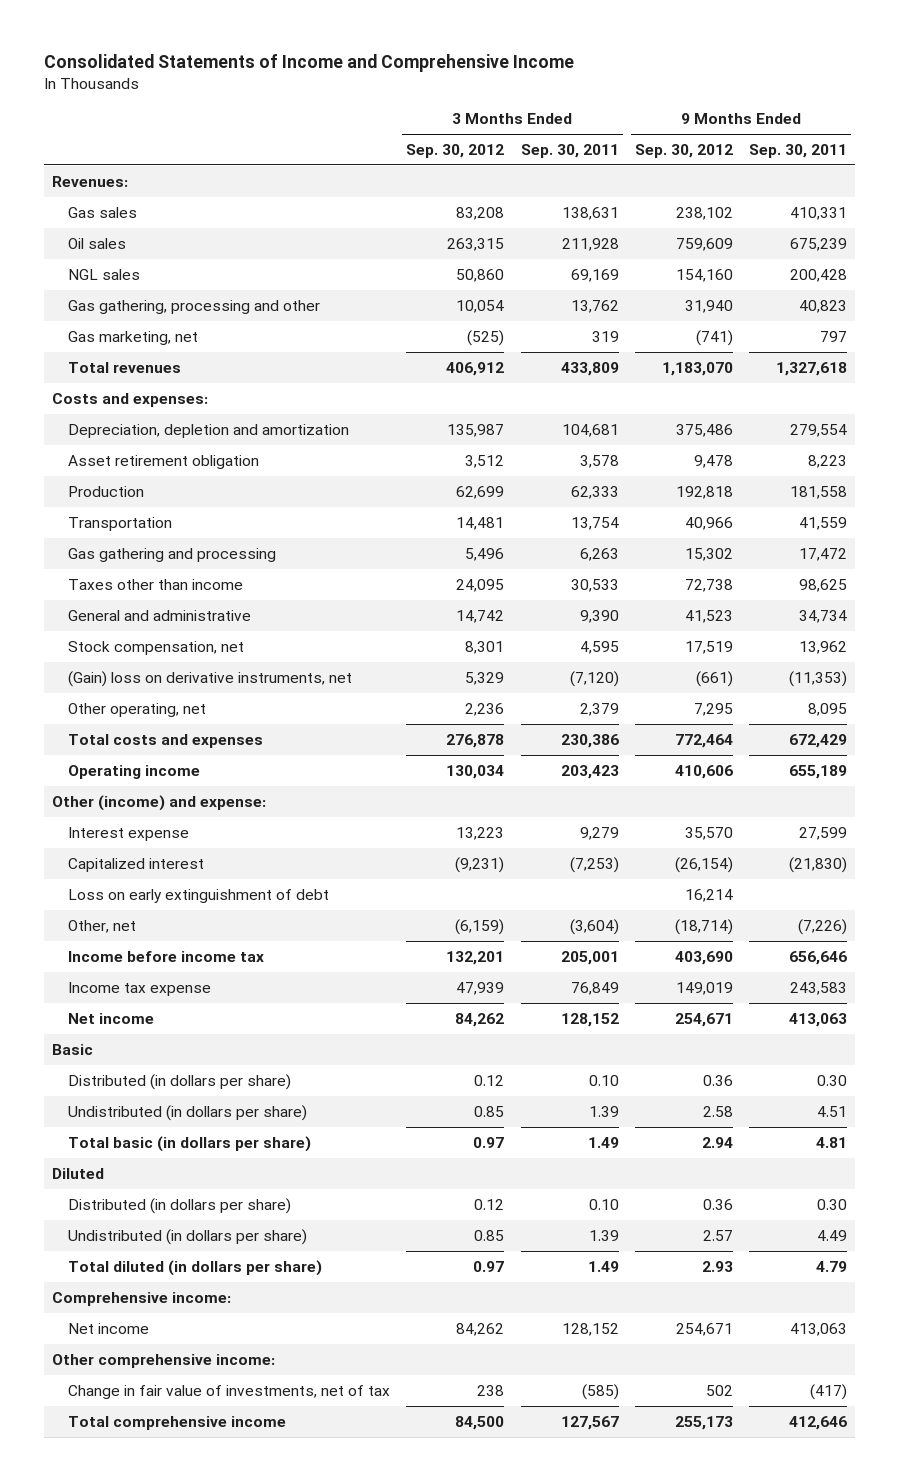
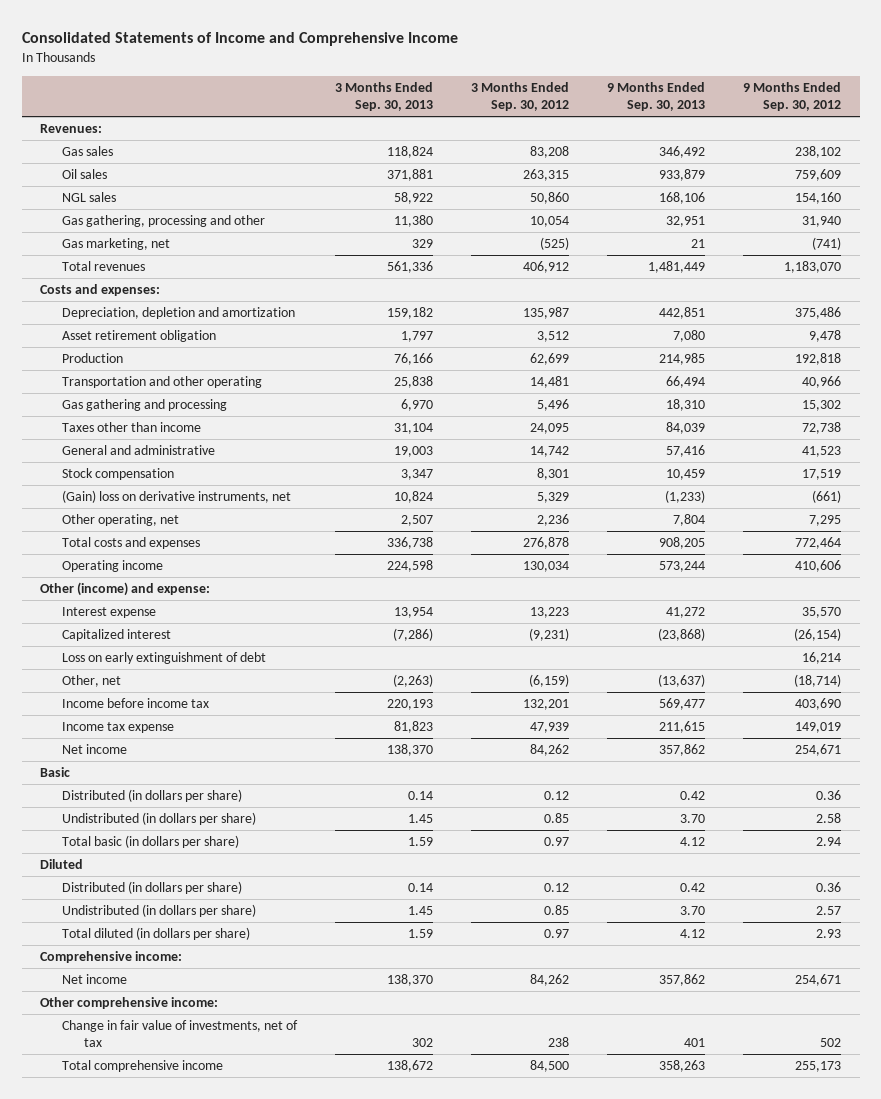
[520,144,619,159] Sep. 30, 2011 -> none
[749,144,848,159] Sep. 30, 2011 -> none
none -> [335,82,434,112] 3 Months Ended Sep. 30, 2013
none -> [606,82,705,112] 9 Months Ended Sep. 30, 2013
[67,516,172,531] Transportation -> [62,376,263,389] Transportation and other operating
[67,640,244,655] Stock compensation, net -> [62,468,175,481] Stock compensation

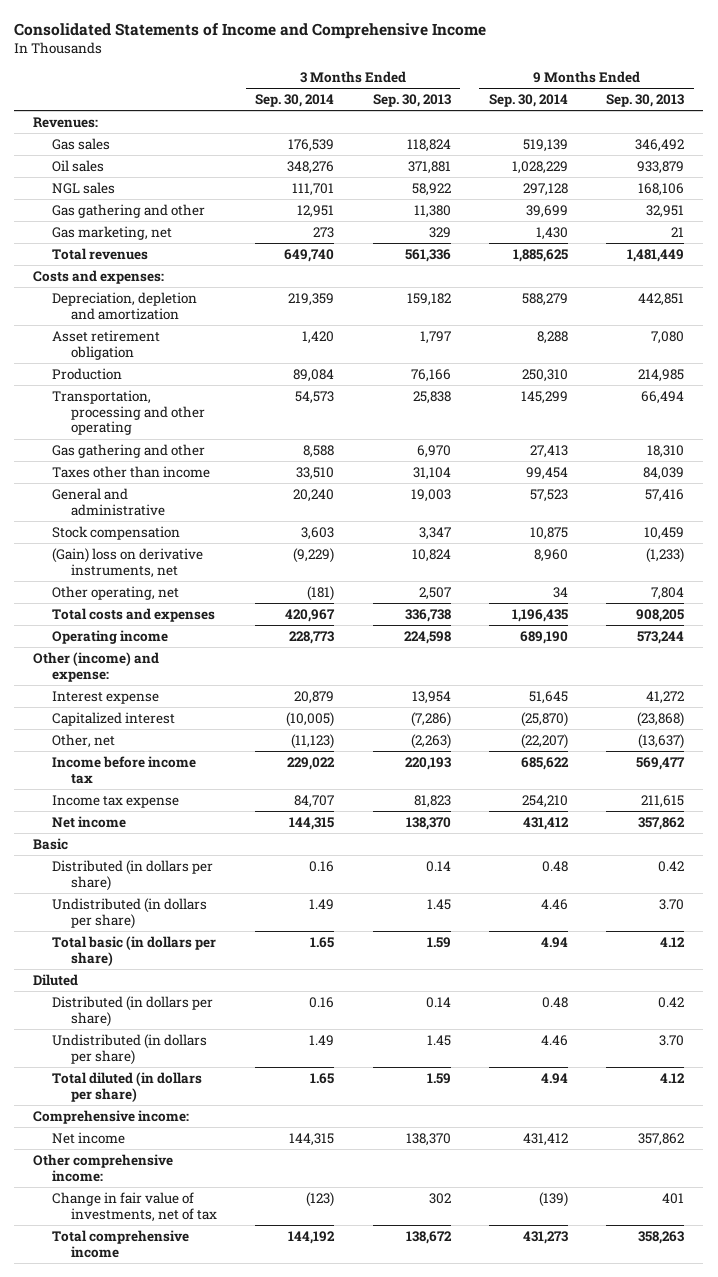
[471,82,570,112] 3 Months Ended Sep. 30, 2012 -> none
[742,82,841,112] 9 Months Ended Sep. 30, 2012 -> none
none -> [255,94,335,108] Sep. 30, 2014
none -> [488,94,568,108] Sep. 30, 2014
[62,215,266,228] Gas gathering, processing and other -> [52,203,206,218] Gas gathering and other
[62,376,263,389] Transportation and other operating -> [52,389,205,436] Transportation, processing and other operating
[62,399,228,412] Gas gathering and processing -> [52,443,206,458] Gas gathering and other
[62,652,267,665] Loss on early extinguishment of debt -> none

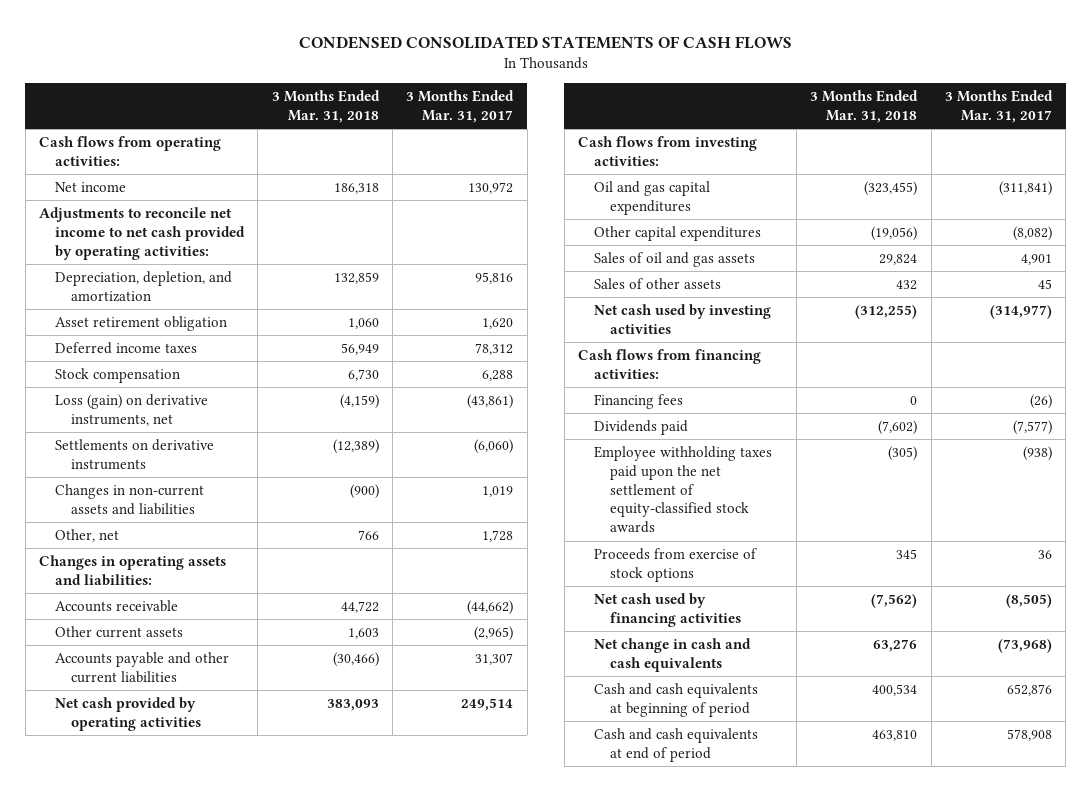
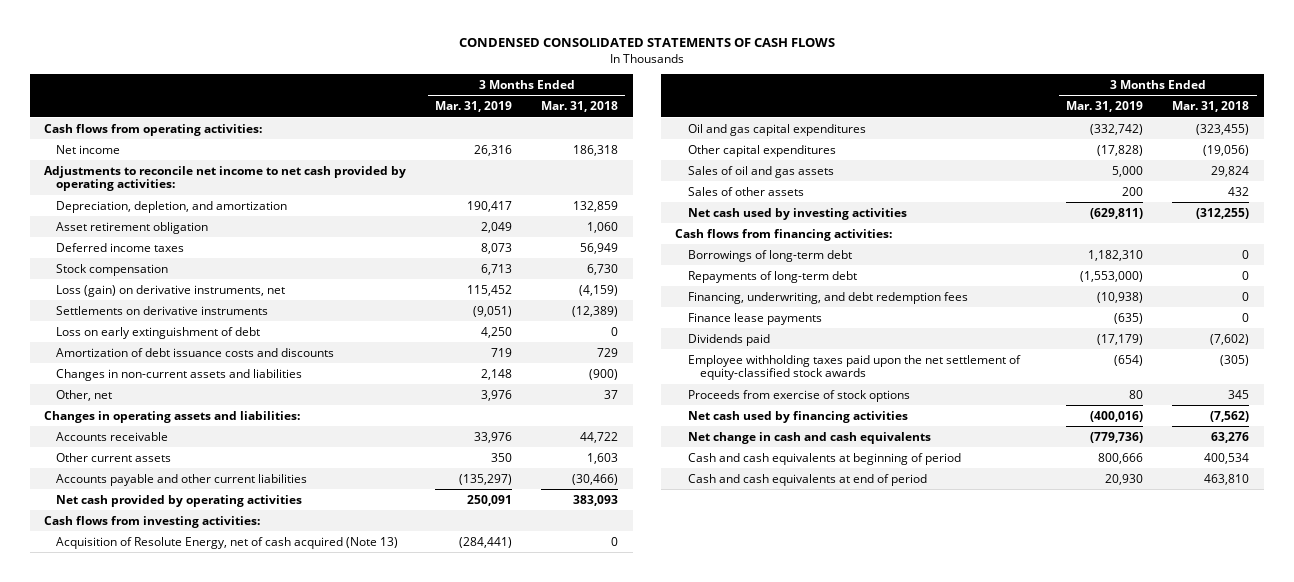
[406,90,515,123] 3 Months Ended Mar. 31, 2017 -> none
none -> [435,100,513,112] Mar. 31, 2019
none -> [56,326,261,339] Loss on early extinguishment of debt
none -> [56,347,335,357] Amortization of debt issuance costs and discounts
[357,529,379,540] 766 -> [604,389,619,399] 37
none -> [56,536,399,549] Acquisition of Resolute Energy, net of cash acquired (Note 13)
[593,393,683,409] Financing fees -> none
none -> [687,249,852,262] Borrowings of long-term debt
none -> [687,270,857,283] Repayments of long-term debt
none -> [687,291,968,304] Financing, underwriting, and debt redemption fees
none -> [687,312,822,325] Finance lease payments

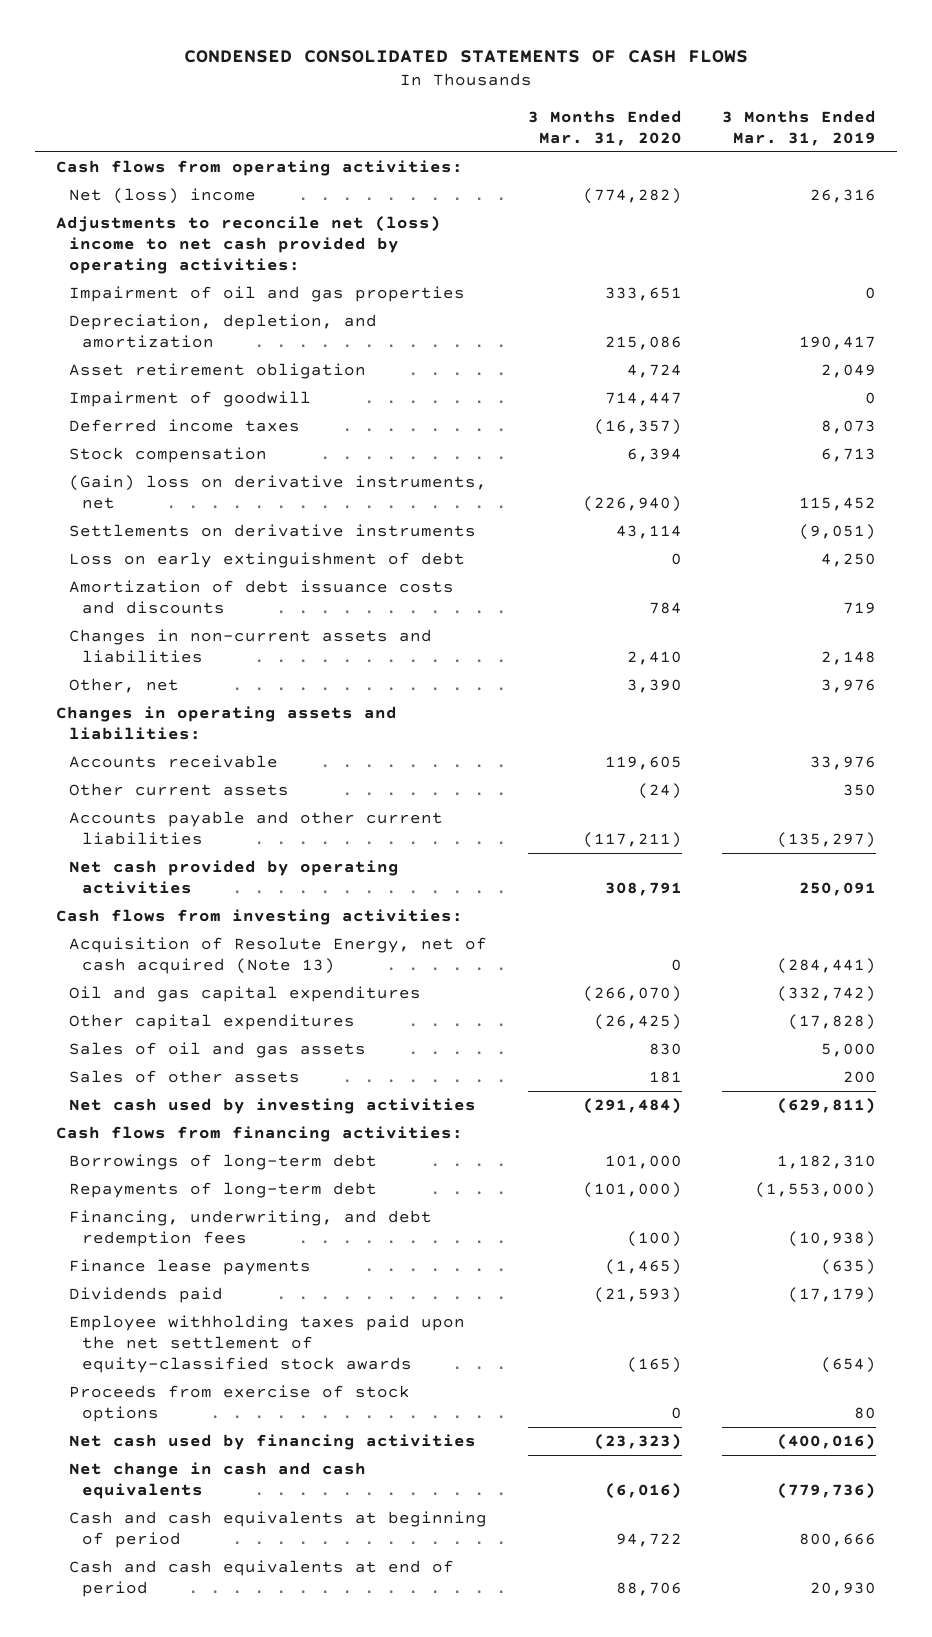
[541,100,619,112] Mar. 31, 2018 -> none
none -> [527,109,682,146] 3 Months Ended Mar. 31, 2020
[56,144,121,154] Net income -> [68,188,256,205] Net (loss) income
[44,165,407,192] Adjustments to reconcile net income to net cash provided by operating activities: -> [55,216,441,275] Adjustments to reconcile net (loss) income to net cash provided by operating activities:
none -> [68,286,465,303] Impairment of oil and gas properties
none -> [68,391,311,408] Impairment of goodwill
[56,284,286,297] Loss (gain) on derivative instruments, net -> [68,475,487,510] (Gain) loss on derivative instruments, net

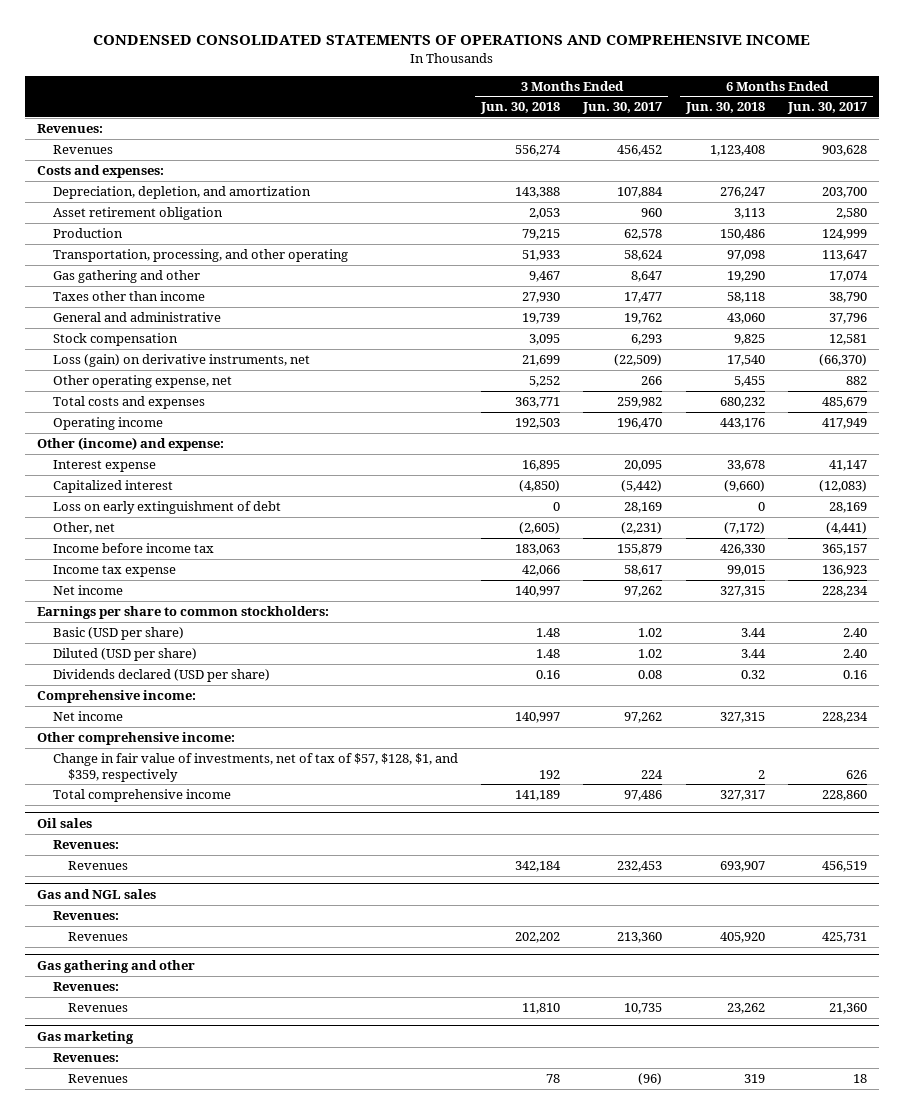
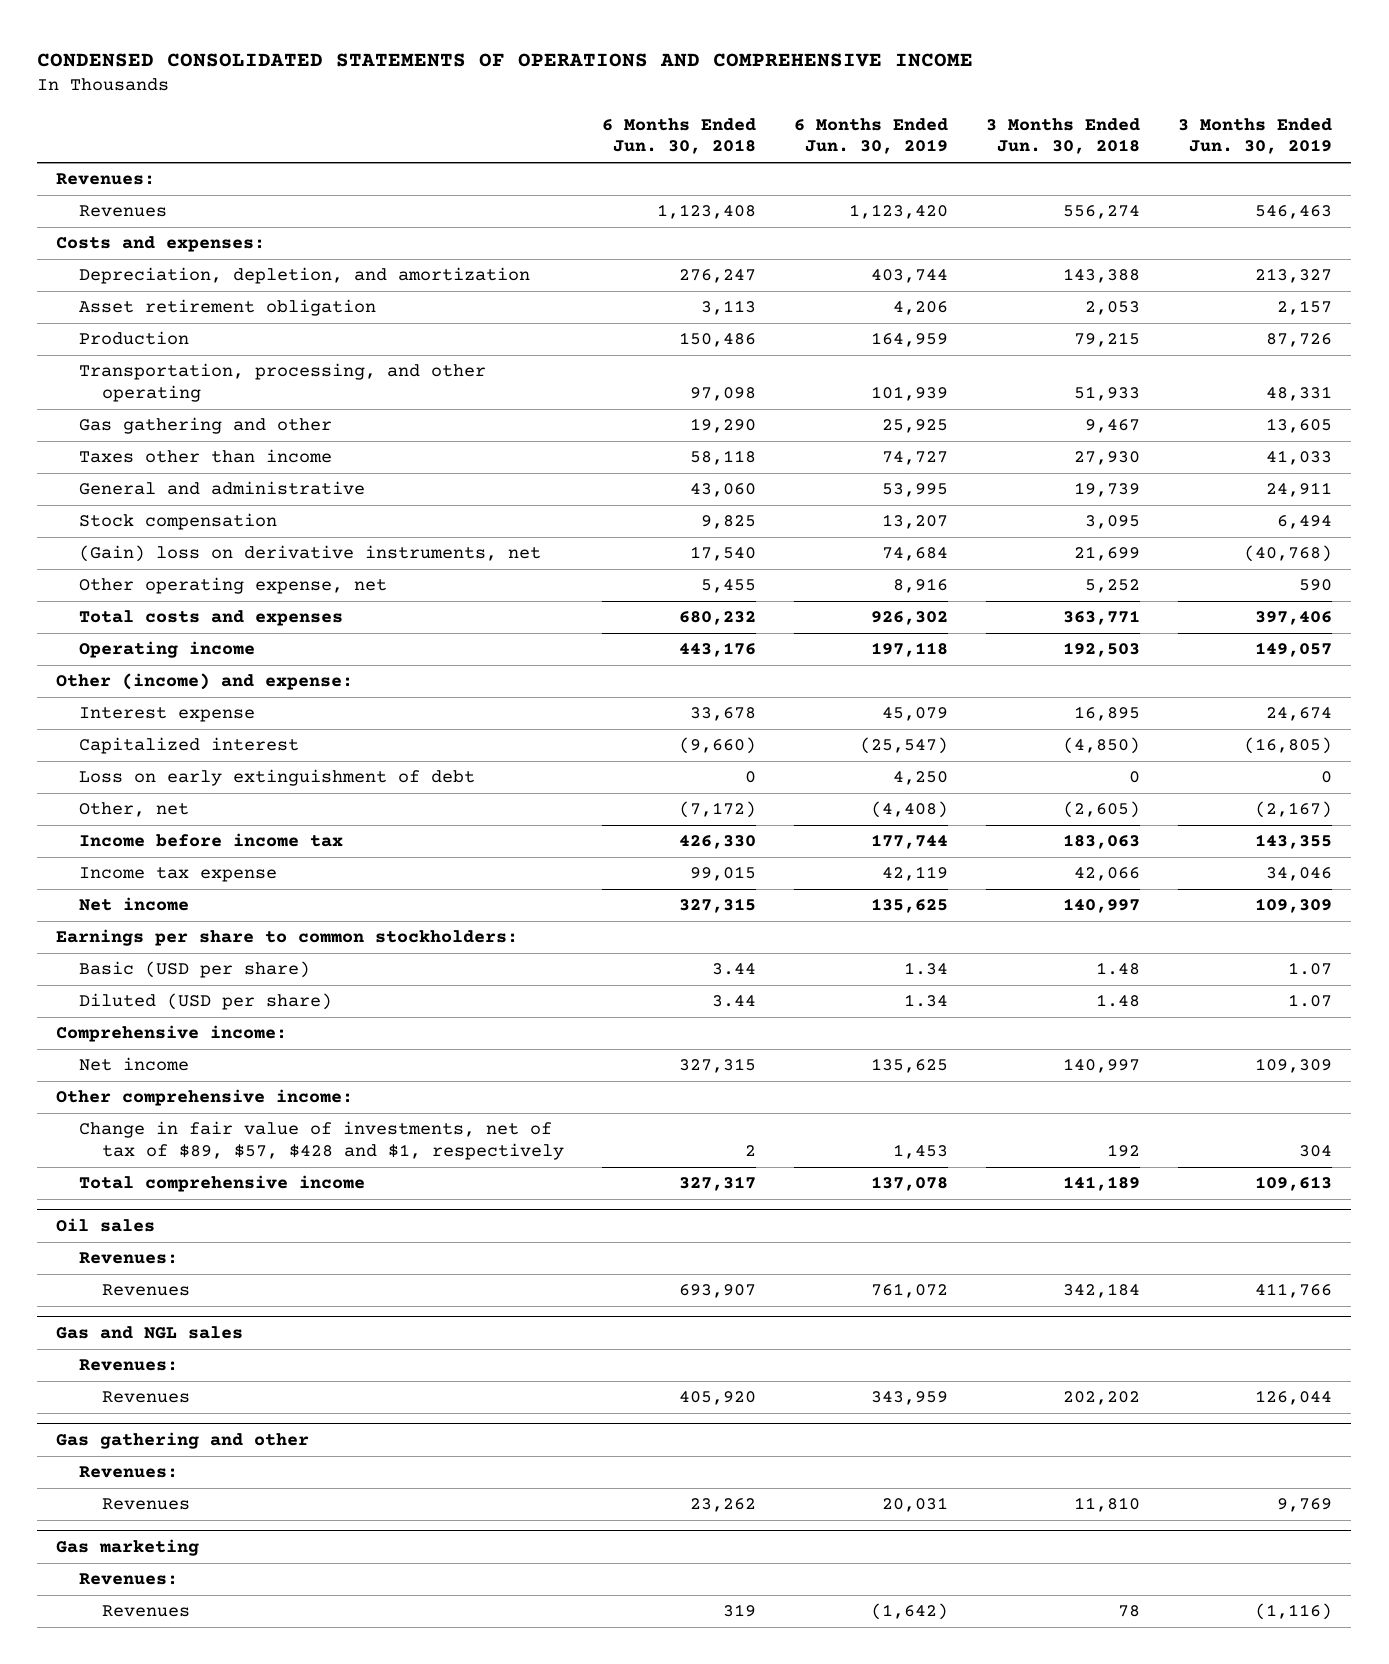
[582,102,663,115] Jun. 30, 2017 -> none
[787,102,868,115] Jun. 30, 2017 -> none
none -> [794,118,949,155] 6 Months Ended Jun. 30, 2019
none -> [1178,118,1333,155] 3 Months Ended Jun. 30, 2019
[52,354,310,368] Loss (gain) on derivative instruments, net -> [79,545,542,563] (Gain) loss on derivative instruments, net
[52,669,270,683] Dividends declared (USD per share) -> none
[52,753,458,782] Change in fair value of investments, net of tax of $57, $128, $1, and $359, respectively -> [79,1121,565,1160] Change in fair value of investments, net of tax of $89, $57, $428 and $1, respectively

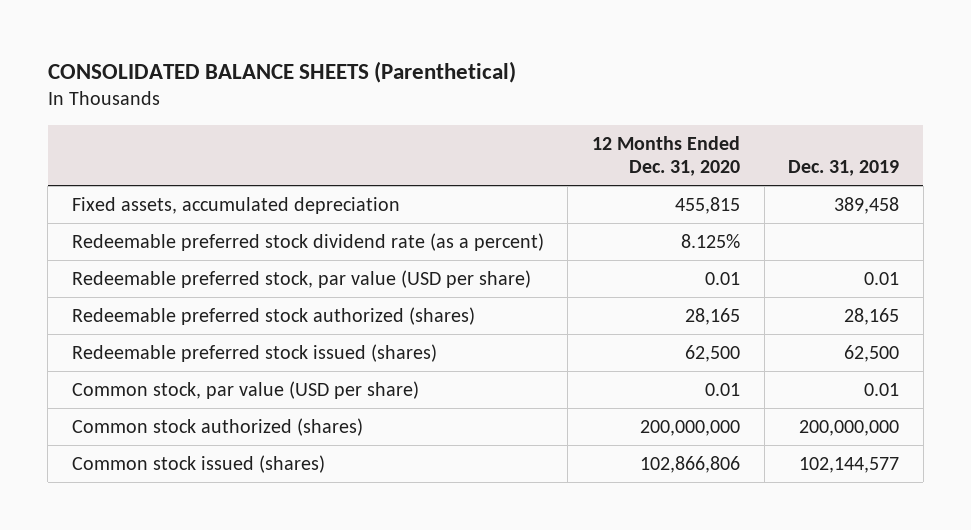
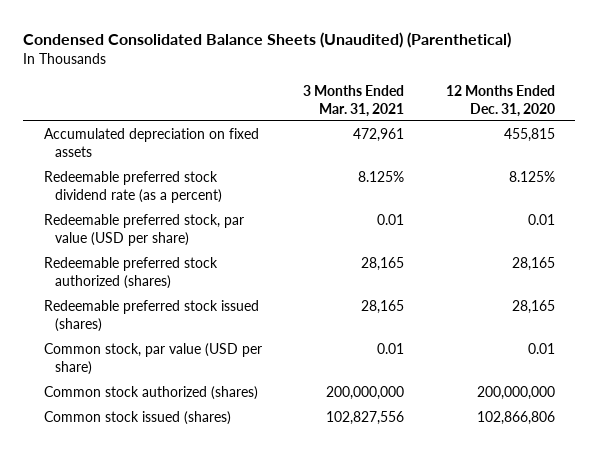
[47,60,516,83] CONSOLIDATED BALANCE SHEETS (Parenthetical) -> [23,32,512,49] Condensed Consolidated Balance Sheets (Unaudited) (Parenthetical)
[788,160,900,177] Dec. 31, 2019 -> none
none -> [303,84,405,117] 3 Months Ended Mar. 31, 2021
[71,197,400,215] Fixed assets, accumulated depreciation -> [43,128,259,158] Accumulated depreciation on fixed assets
[685,345,741,363] 62,500 -> [511,300,555,315] 28,165

